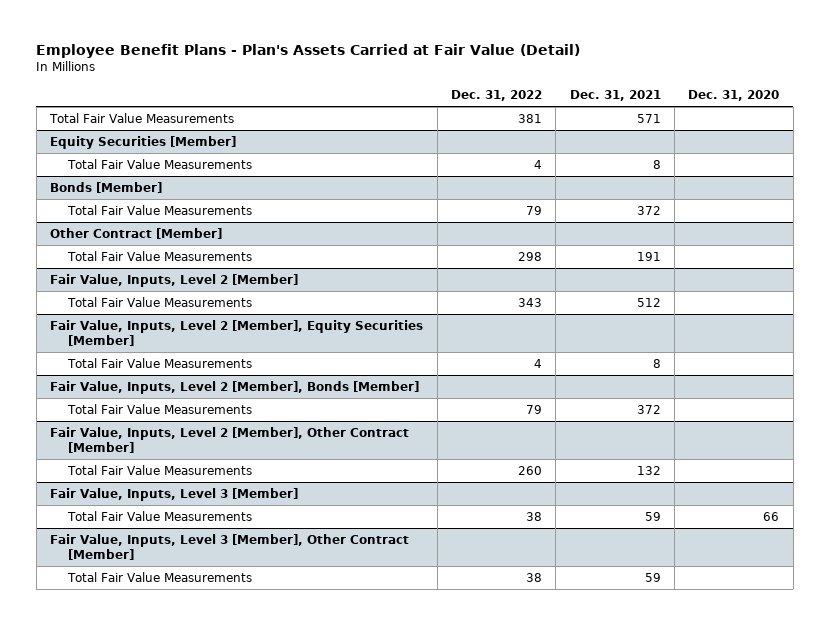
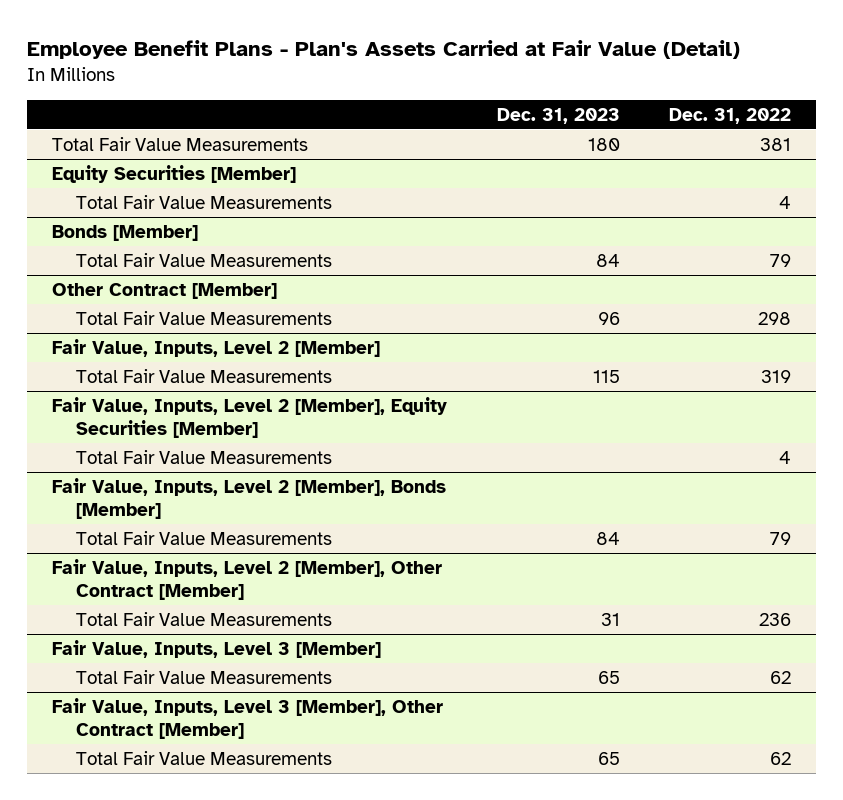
[569,89,661,101] Dec. 31, 2021 -> none
[688,89,780,101] Dec. 31, 2020 -> none
none -> [496,107,620,124] Dec. 31, 2023
[517,298,542,308] 343 -> [761,369,792,383] 319
[517,466,542,476] 260 -> [759,612,792,626] 236
[525,512,542,522] 38 -> [770,670,792,684] 62
[525,573,542,583] 38 -> [770,751,792,765] 62

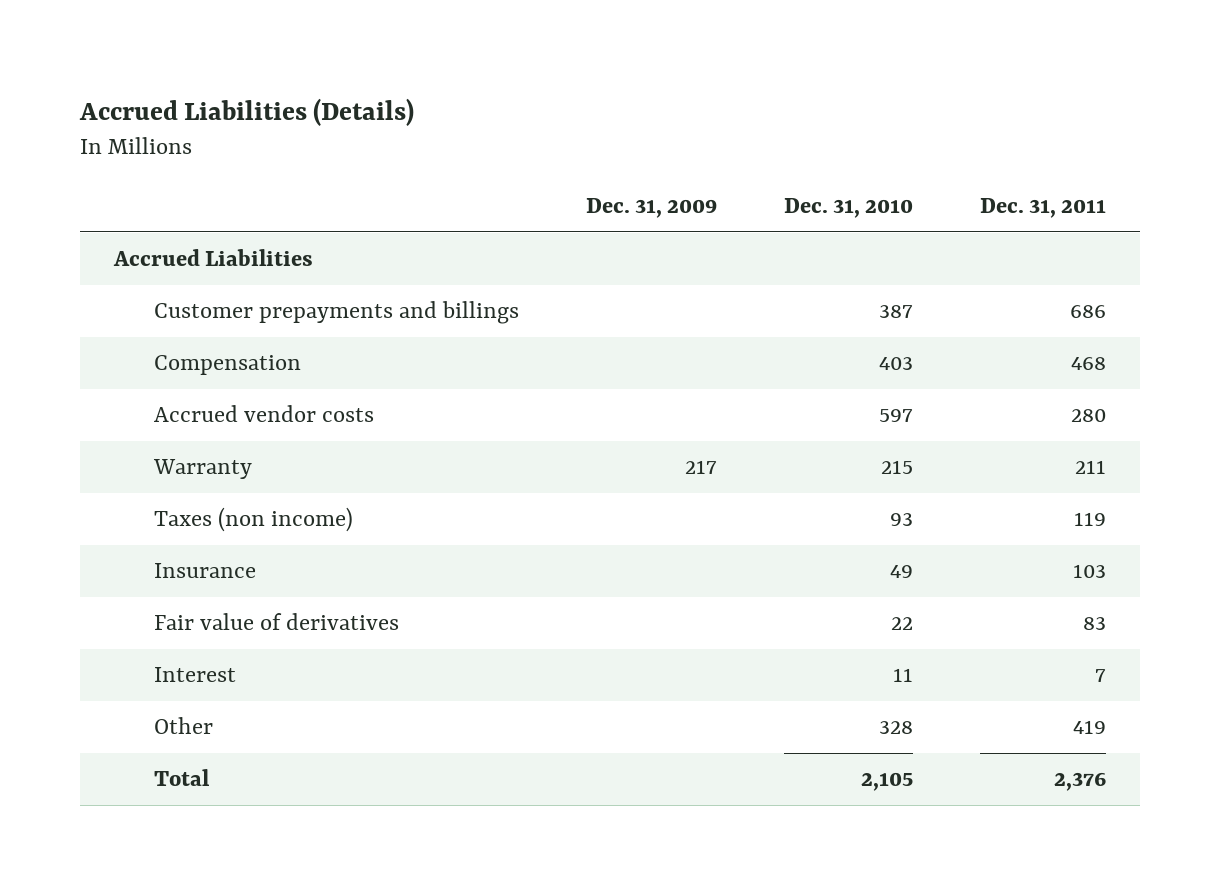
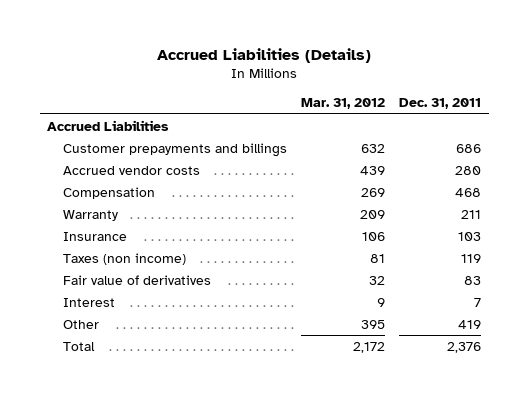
[586,198,718,219] Dec. 31, 2009 -> none
[784,198,914,219] Dec. 31, 2010 -> none
none -> [301,98,386,110] Mar. 31, 2012
[154,355,302,376] Compensation -> [63,186,156,199] Compensation
[154,507,354,533] Taxes (non income) -> [63,252,187,265] Taxes (non income)

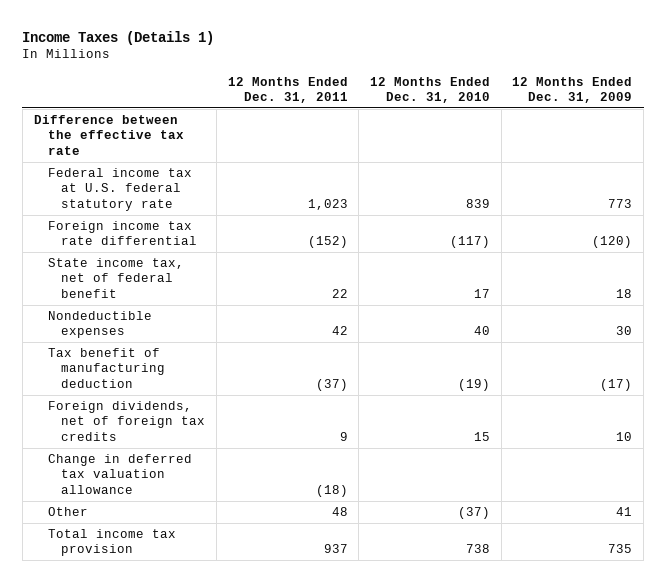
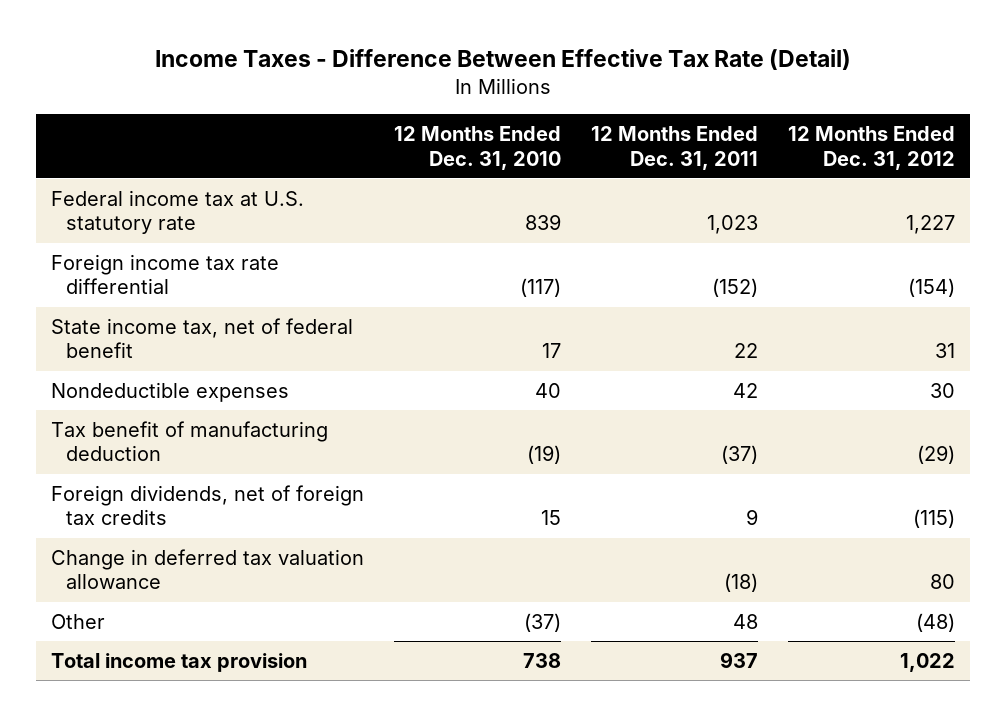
[22,30,215,45] Income Taxes (Details 1) -> [154,48,851,70] Income Taxes - Difference Between Effective Tax Rate (Detail)
[512,76,633,104] 12 Months Ended Dec. 31, 2009 -> none
none -> [788,126,956,170] 12 Months Ended Dec. 31, 2012
[33,114,184,155] Difference between the effective tax rate -> none
[47,167,192,211] Federal income tax at U.S. federal statutory rate -> [50,189,304,235] Federal income tax at U.S. statutory rate

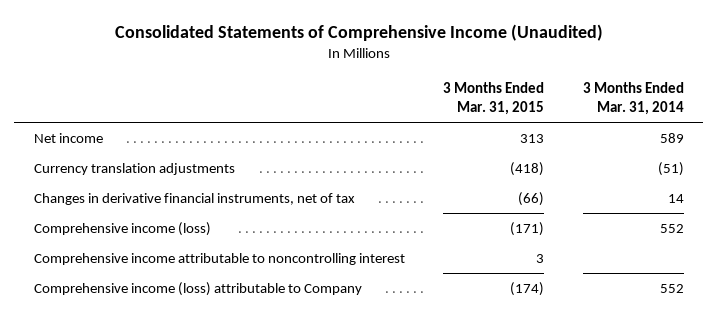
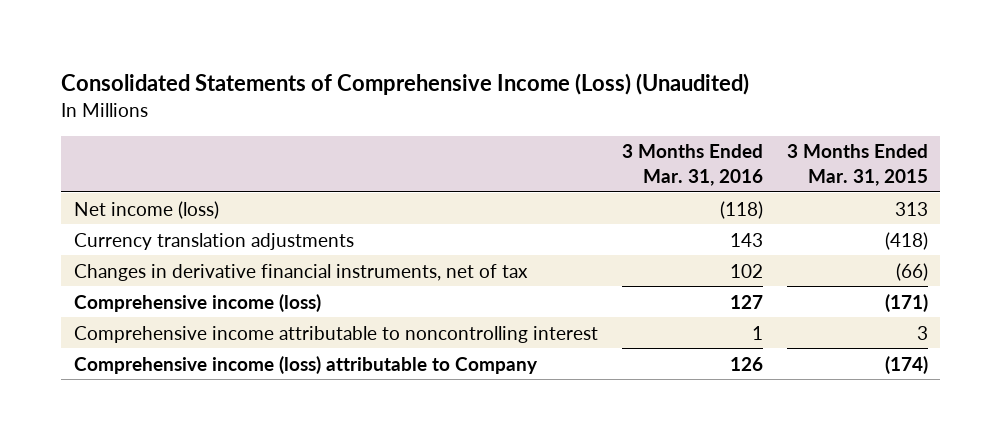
[114,23,603,41] Consolidated Statements of Comprehensive Income (Unaudited) -> [61,73,750,96] Consolidated Statements of Comprehensive Income (Loss) (Unaudited)
[582,82,684,116] 3 Months Ended Mar. 31, 2014 -> none
none -> [621,144,763,186] 3 Months Ended Mar. 31, 2016
[33,132,103,143] Net income -> [73,200,219,219] Net income (loss)

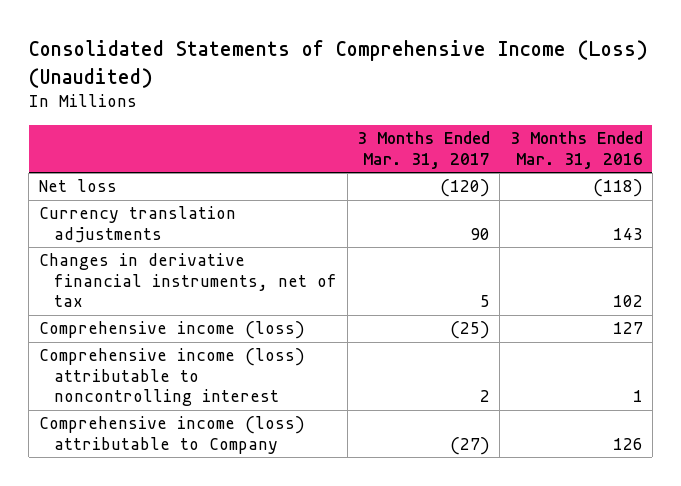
[786,144,928,186] 3 Months Ended Mar. 31, 2015 -> none
none -> [357,131,491,169] 3 Months Ended Mar. 31, 2017
[73,200,219,219] Net income (loss) -> [38,179,117,193] Net loss
[73,325,598,343] Comprehensive income attributable to noncontrolling interest -> [38,348,305,407] Comprehensive income (loss) attributable to noncontrolling interest

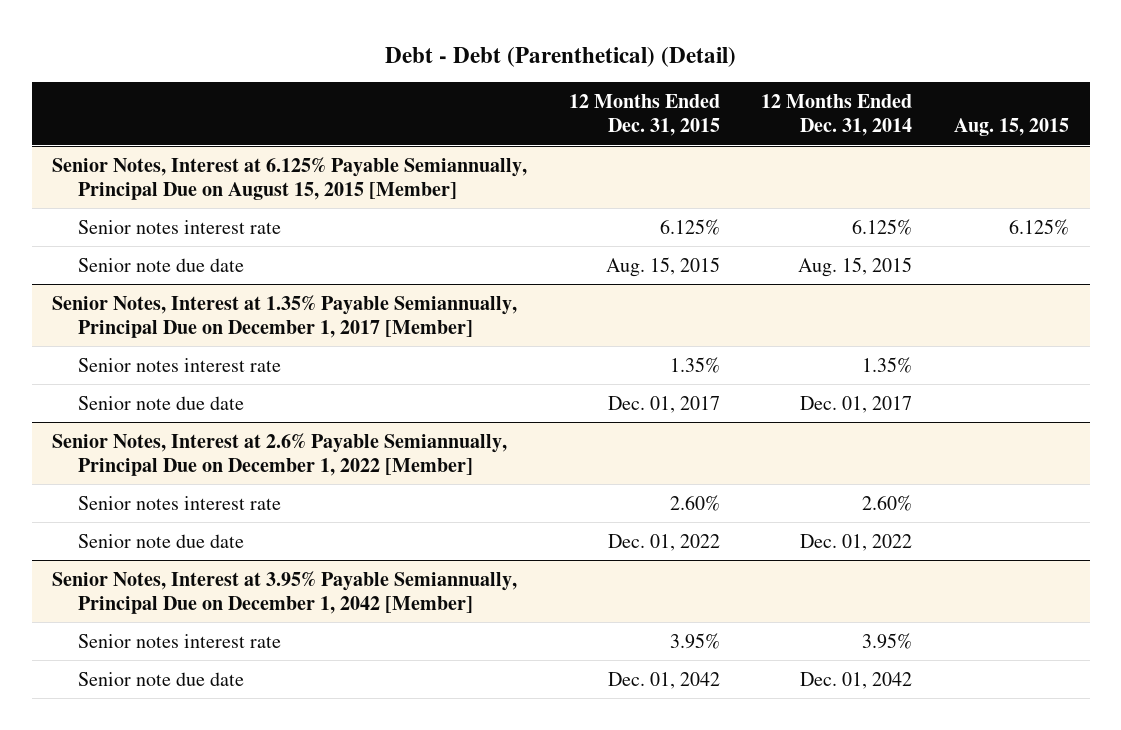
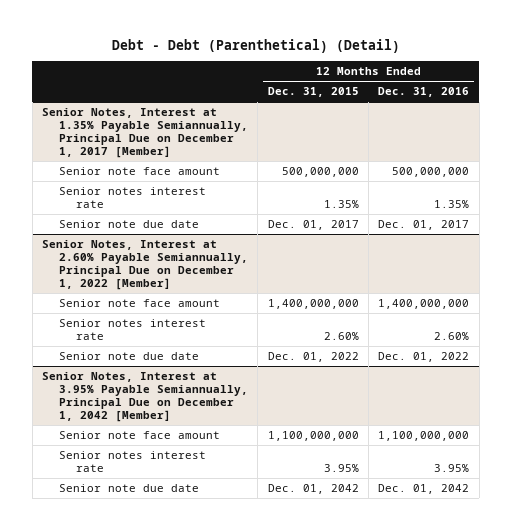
[761,94,913,137] 12 Months Ended Dec. 31, 2014 -> none
[953,118,1069,137] Aug. 15, 2015 -> none
none -> [378,87,470,98] Dec. 31, 2016
[52,156,528,200] Senior Notes, Interest at 6.125% Payable Semiannually, Principal Due on August 15, 2015 [Member] -> none
[78,219,282,234] Senior notes interest rate -> none
[78,257,245,272] Senior note due date -> none
none -> [59,167,221,176] Senior note face amount
[52,432,508,476] Senior Notes, Interest at 2.6% Payable Semiannually, Principal Due on December 1, 2022 [Member] -> [42,240,249,290] Senior Notes, Interest at 2.60% Payable Semiannually, Principal Due on December 1, 2022 [Member]
none -> [59,299,221,308] Senior note face amount
none -> [59,431,221,440] Senior note face amount

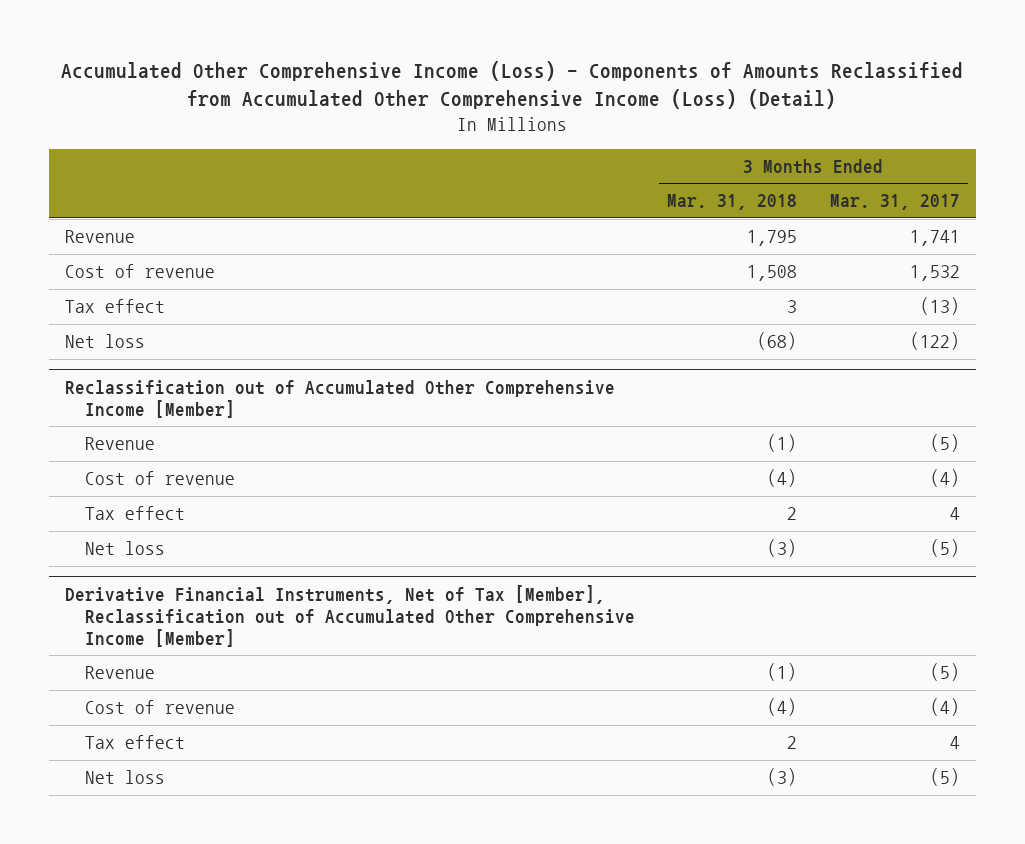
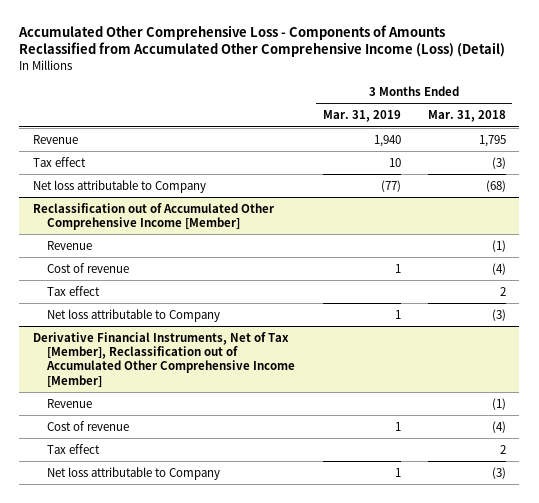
[61,61,964,110] Accumulated Other Comprehensive Income (Loss) - Components of Amounts Reclassified from Accumulated Other Comprehensive Income (Loss) (Detail) -> [18,24,506,58] Accumulated Other Comprehensive Loss - Components of Amounts Reclassified from Accumulated Other Comprehensive Income (Loss) (Detail)
[829,194,960,211] Mar. 31, 2017 -> none
none -> [322,110,401,123] Mar. 31, 2019
[64,264,215,279] Cost of revenue -> none
[787,300,798,314] 3 -> [491,156,506,169] (3)
[64,334,145,349] Net loss -> [32,179,206,193] Net loss attributable to Company
[84,541,165,556] Net loss -> [47,308,221,322] Net loss attributable to Company
[84,770,165,785] Net loss -> [47,466,221,480] Net loss attributable to Company

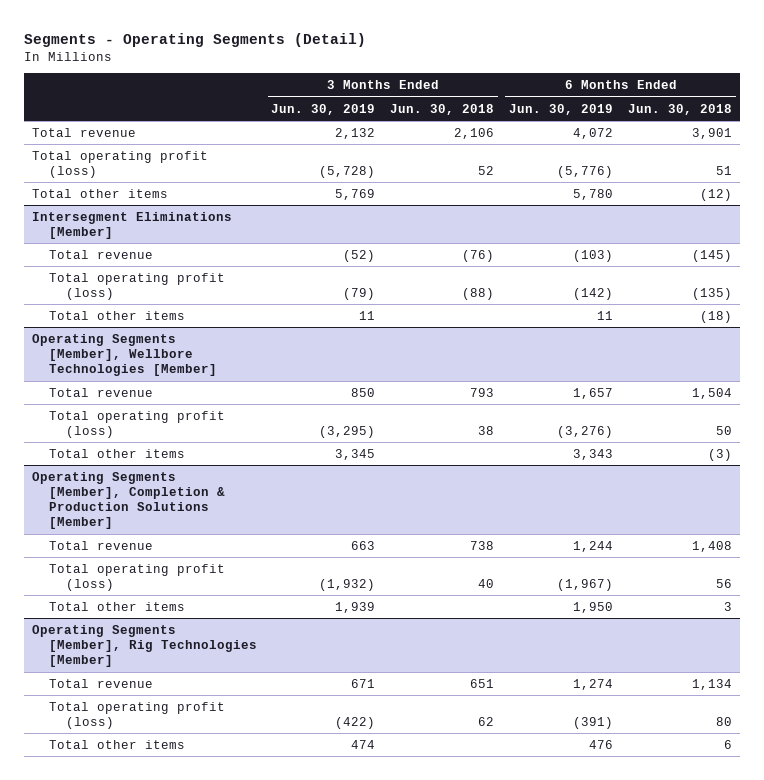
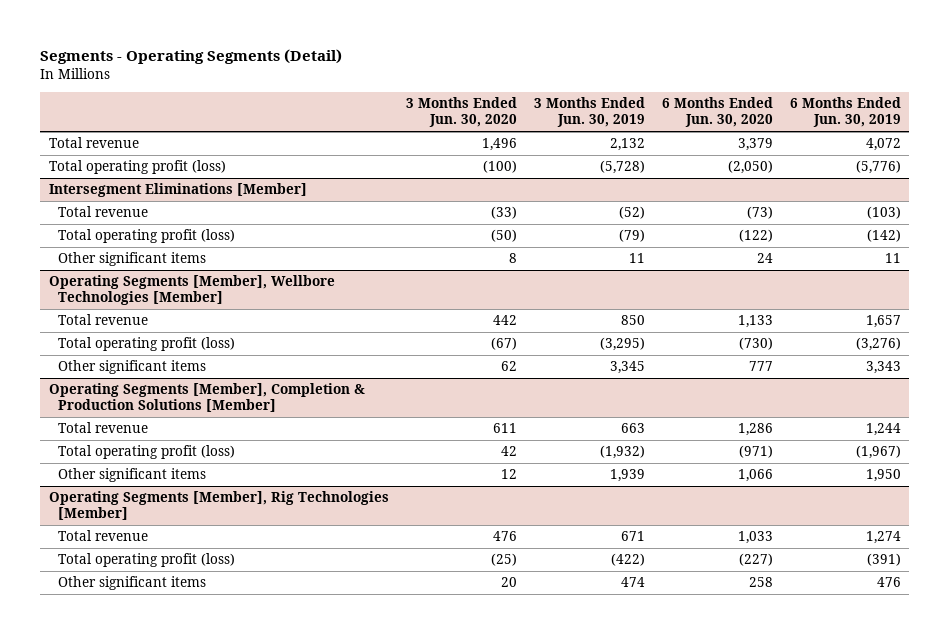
[390,103,495,115] Jun. 30, 2018 -> none
[628,103,733,115] Jun. 30, 2018 -> none
none -> [405,97,517,128] 3 Months Ended Jun. 30, 2020
none -> [661,97,773,128] 6 Months Ended Jun. 30, 2020
[31,188,168,198] Total other items -> none
[48,310,185,320] Total other items -> [58,252,207,267] Other significant items
[48,448,185,458] Total other items -> [58,360,207,375] Other significant items
[48,601,185,611] Total other items -> [58,468,207,483] Other significant items
[48,739,185,749] Total other items -> [58,576,207,591] Other significant items

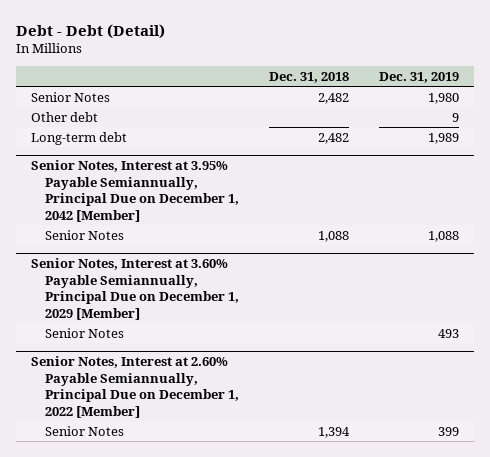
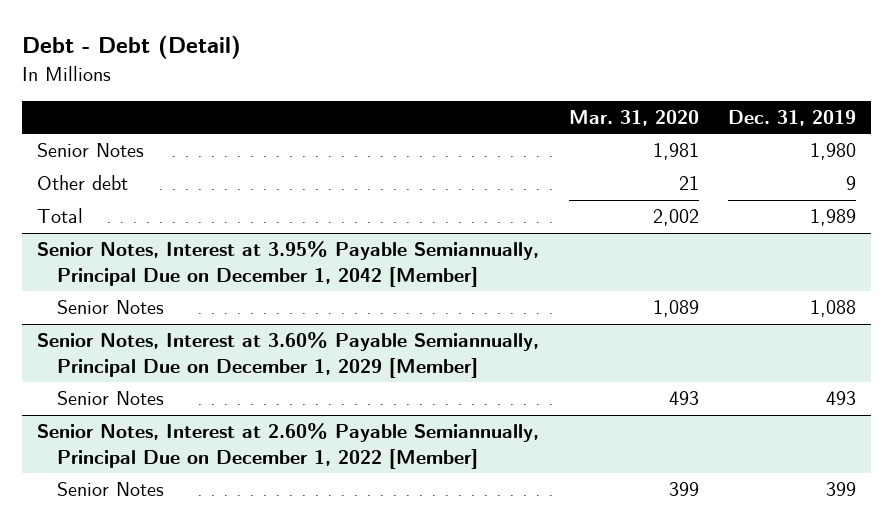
[269,71,350,83] Dec. 31, 2018 -> none
none -> [568,110,699,127] Mar. 31, 2020
[30,131,127,145] Long-term debt -> [36,208,83,224] Total

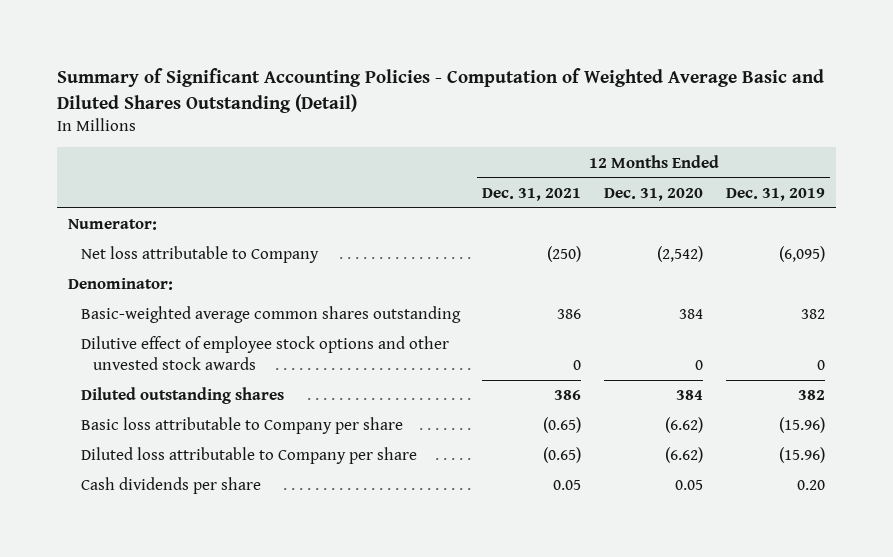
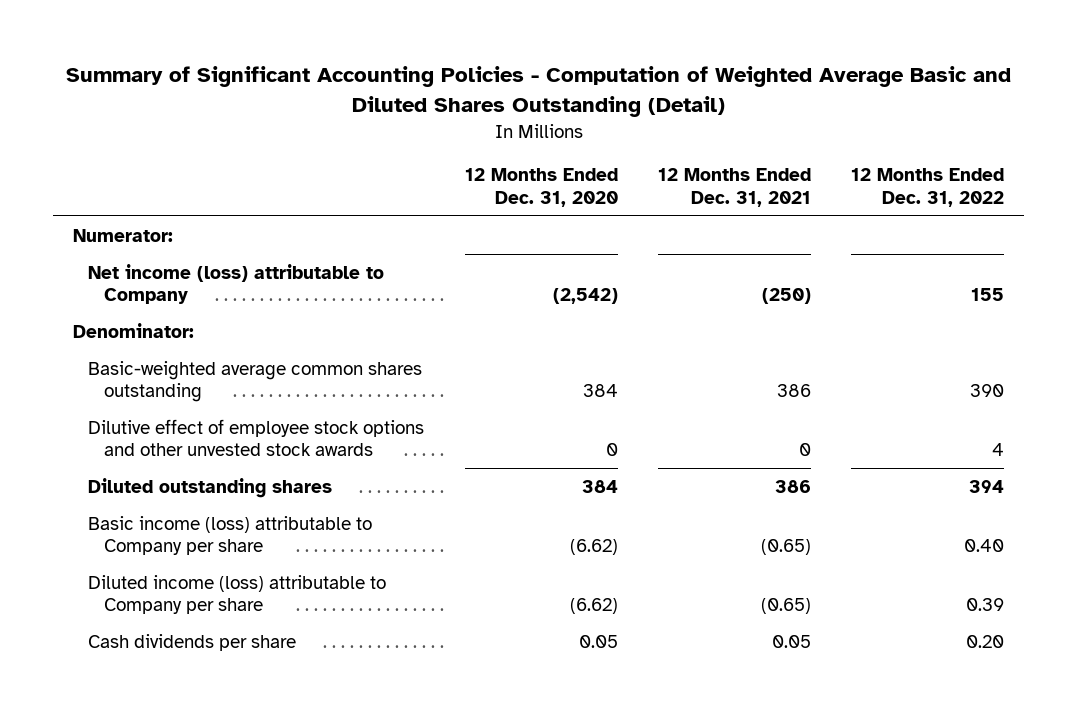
[725,187,825,201] Dec. 31, 2019 -> none
none -> [851,168,1005,207] 12 Months Ended Dec. 31, 2022
[80,246,319,264] Net loss attributable to Company -> [88,263,385,305] Net income (loss) attributable to Company
[80,417,403,435] Basic loss attributable to Company per share -> [88,515,373,556] Basic income (loss) attributable to Company per share
[80,447,417,465] Diluted loss attributable to Company per share -> [88,574,387,615] Diluted income (loss) attributable to Company per share

